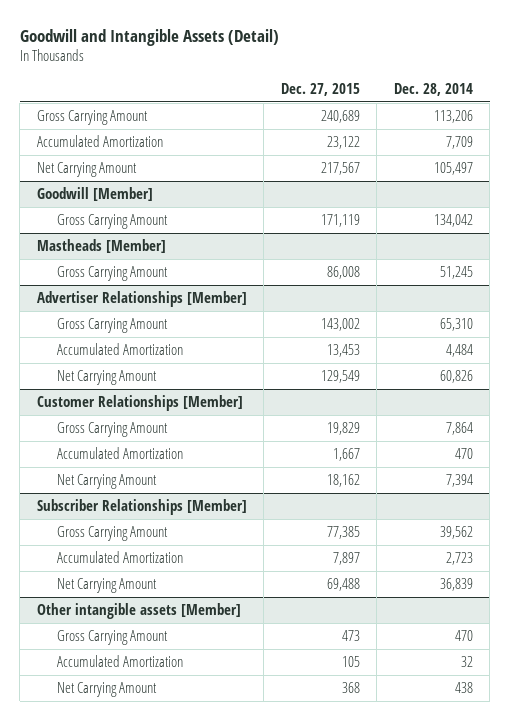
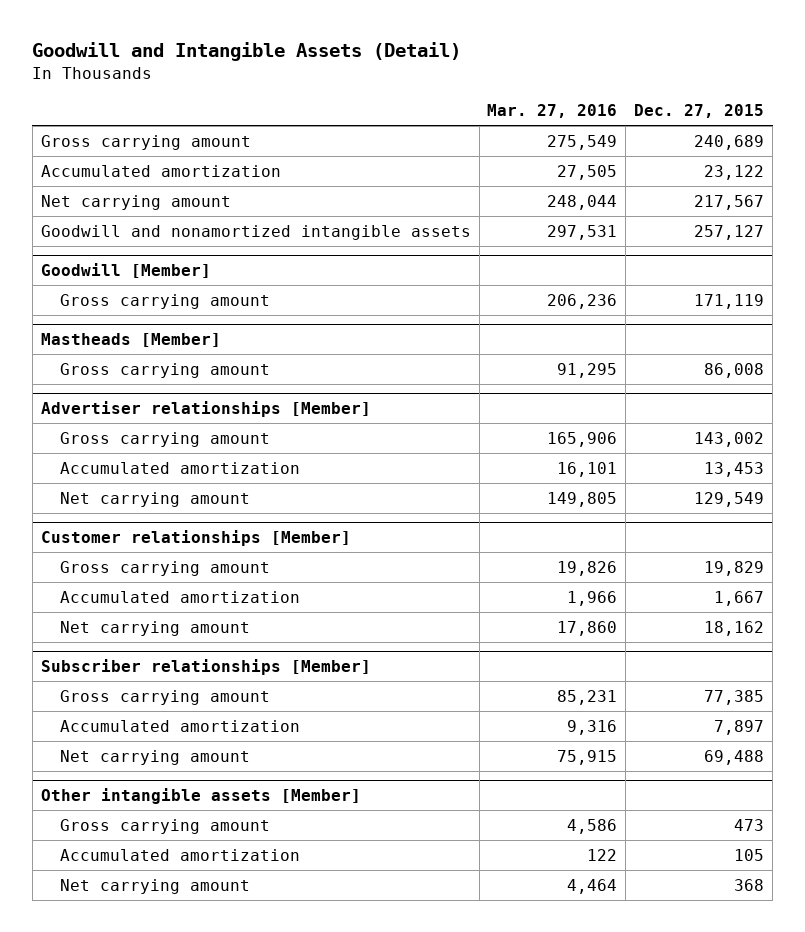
[393,82,473,96] Dec. 28, 2014 -> none
none -> [487,104,618,119] Mar. 27, 2016
[36,110,148,126] Gross Carrying Amount -> [40,134,251,150] Gross carrying amount
[36,135,163,148] Accumulated Amortization -> [40,164,281,177] Accumulated amortization
[36,162,137,178] Net Carrying Amount -> [40,194,231,210] Net carrying amount
none -> [40,224,471,240] Goodwill and nonamortized intangible assets
[56,214,168,230] Gross Carrying Amount -> [59,293,270,309] Gross carrying amount
[56,266,168,282] Gross Carrying Amount -> [59,362,270,378] Gross carrying amount
[36,291,247,308] Advertiser Relationships [Member] -> [40,401,371,418] Advertiser relationships [Member]
[56,318,168,334] Gross Carrying Amount -> [59,431,270,447] Gross carrying amount
[56,343,183,356] Accumulated Amortization -> [59,461,300,474] Accumulated amortization
[56,370,157,386] Net Carrying Amount -> [59,491,250,507] Net carrying amount
[36,395,243,412] Customer Relationships [Member] -> [40,530,351,547] Customer relationships [Member]
[56,422,168,438] Gross Carrying Amount -> [59,560,270,576] Gross carrying amount
[56,447,183,460] Accumulated Amortization -> [59,590,300,603] Accumulated amortization
[56,474,157,490] Net Carrying Amount -> [59,620,250,636] Net carrying amount
[36,499,247,516] Subscriber Relationships [Member] -> [40,659,371,676] Subscriber relationships [Member]
[56,526,168,542] Gross Carrying Amount -> [59,689,270,705] Gross carrying amount
[56,551,183,564] Accumulated Amortization -> [59,719,300,732] Accumulated amortization
[56,578,157,594] Net Carrying Amount -> [59,749,250,765] Net carrying amount
[56,630,168,646] Gross Carrying Amount -> [59,818,270,834] Gross carrying amount
[56,655,183,668] Accumulated Amortization -> [59,848,300,861] Accumulated amortization
[56,682,157,698] Net Carrying Amount -> [59,878,250,894] Net carrying amount

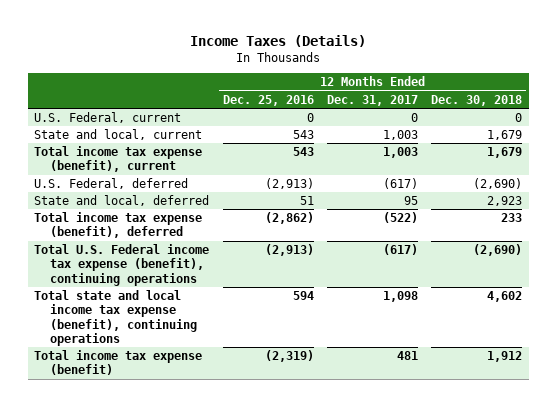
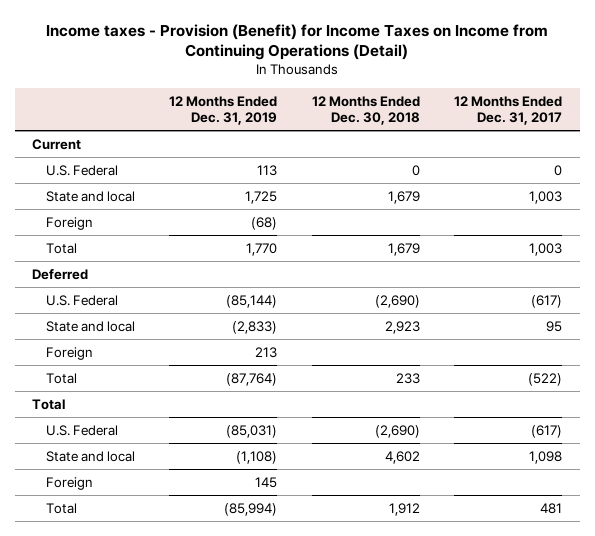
[190,34,367,47] Income Taxes (Details) -> [46,23,549,61] Income taxes - Provision (Benefit) for Income Taxes on Income from Continuing Operations (Detail)
[222,94,314,106] Dec. 25, 2016 -> none
none -> [169,95,278,125] 12 Months Ended Dec. 31, 2019
none -> [32,138,82,150] Current
[34,111,182,123] U.S. Federal, current -> [45,164,118,176] U.S. Federal
[34,128,203,140] State and local, current -> [45,190,135,202] State and local
none -> [45,216,93,230] Foreign
[34,145,203,173] Total income tax expense (benefit), current -> [45,242,77,254] Total
none -> [32,268,89,280] Deferred
[34,177,189,189] U.S. Federal, deferred -> [45,294,118,306] U.S. Federal
[34,194,210,206] State and local, deferred -> [45,320,135,332] State and local
none -> [45,346,93,360] Foreign
[34,211,203,239] Total income tax expense (benefit), deferred -> [45,372,77,384] Total
none -> [32,398,66,410] Total
[34,243,210,286] Total U.S. Federal income tax expense (benefit), continuing operations -> [45,424,118,436] U.S. Federal
[34,289,198,346] Total state and local income tax expense (benefit), continuing operations -> [45,450,135,462] State and local
none -> [45,476,93,490] Foreign
[34,349,203,376] Total income tax expense (benefit) -> [45,502,77,514] Total

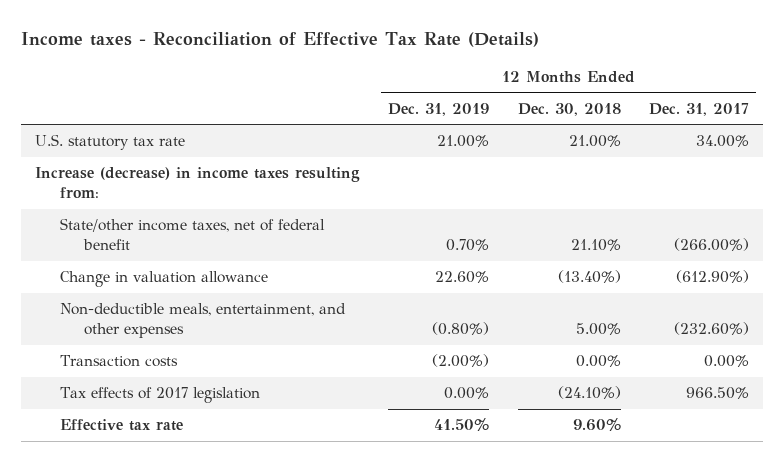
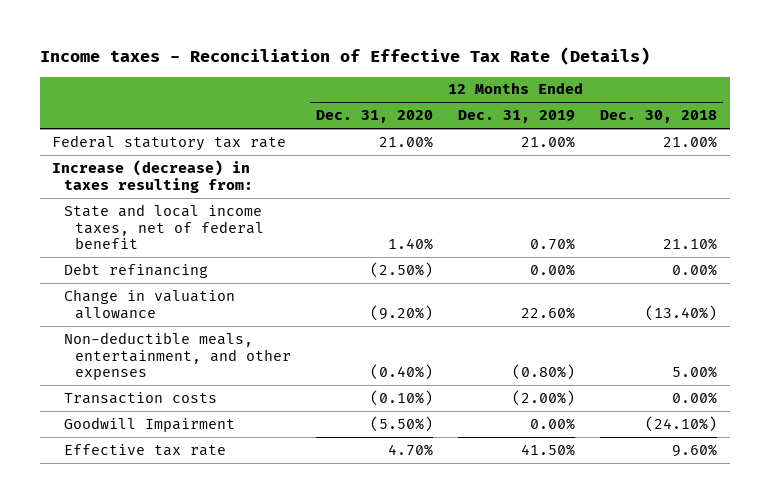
[649,102,750,116] Dec. 31, 2017 -> none
none -> [315,110,433,124] Dec. 31, 2020
[35,134,186,151] U.S. statutory tax rate -> [52,134,287,151] Federal statutory tax rate
[35,167,361,199] Increase (decrease) in income taxes resulting from: -> [52,159,253,193] Increase (decrease) in taxes resulting from:
[59,218,325,251] State/other income taxes, net of federal benefit -> [63,203,264,250] State and local income taxes, net of federal benefit
none -> [63,262,208,278] Debt refinancing
[59,387,260,404] Tax effects of 2017 legislation -> [63,416,235,432] Goodwill Impairment

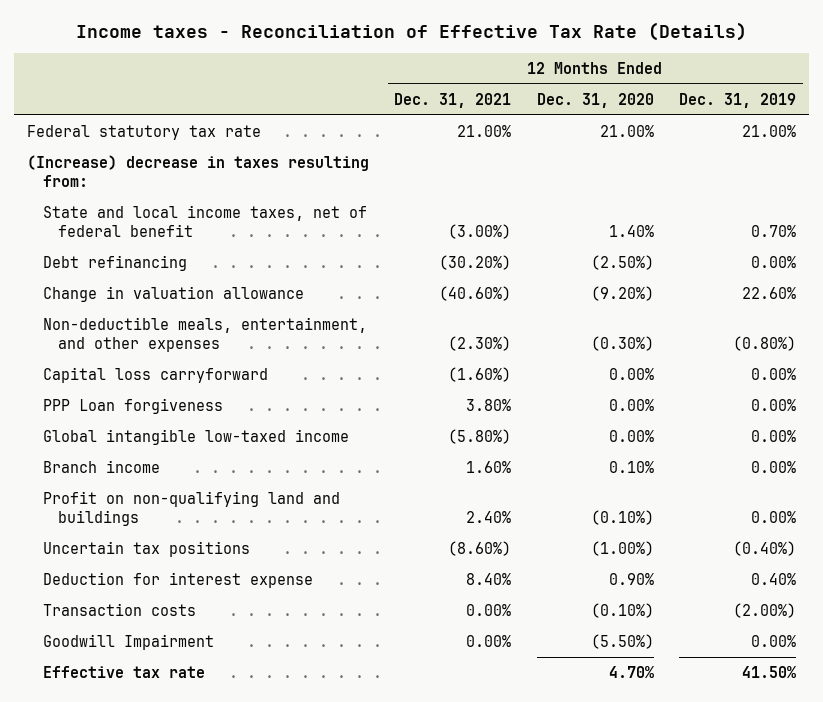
[600,110,718,124] Dec. 30, 2018 -> none
none -> [394,92,512,108] Dec. 31, 2021
[52,159,253,193] Increase (decrease) in taxes resulting from: -> [26,154,369,187] (Increase) decrease in taxes resulting from:
[369,364,433,381] (0.40%) -> [590,335,654,351] (0.30%)
none -> [42,366,268,383] Capital loss carryforward
none -> [42,397,223,414] PPP Loan forgiveness
none -> [42,428,349,445] Global intangible low-taxed income
none -> [42,459,160,473] Branch income
none -> [42,490,340,526] Profit on non-qualifying land and buildings
none -> [42,540,250,557] Uncertain tax positions
none -> [42,571,313,588] Deduction for interest expense

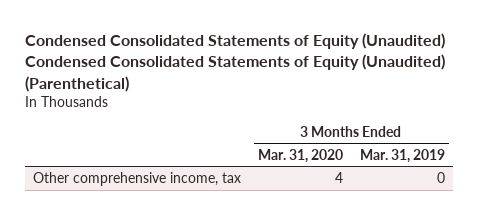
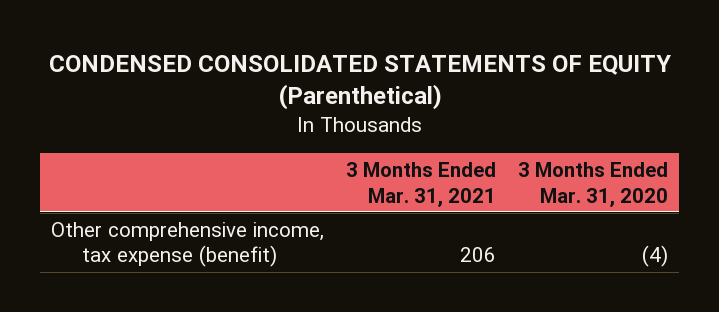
[24,33,445,92] Condensed Consolidated Statements of Equity (Unaudited) Condensed Consolidated Statements of Equity (Unaudited) (Parenthetical) -> [48,55,671,111] CONDENSED CONSOLIDATED STATEMENTS OF EQUITY (Parenthetical)
[359,148,445,163] Mar. 31, 2019 -> none
none -> [346,162,497,207] 3 Months Ended Mar. 31, 2021
[33,172,242,187] Other comprehensive income, tax -> [50,222,324,268] Other comprehensive income, tax expense (benefit)
[335,172,344,184] 4 -> [642,245,669,268] (4)

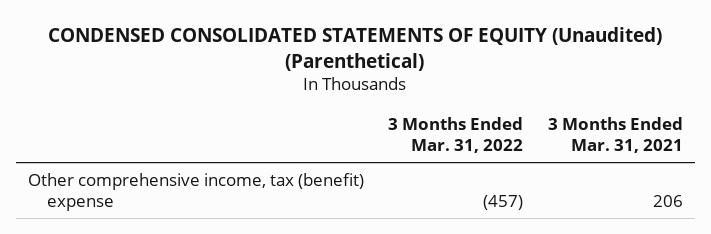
[48,55,671,111] CONDENSED CONSOLIDATED STATEMENTS OF EQUITY (Parenthetical) -> [48,26,663,71] CONDENSED CONSOLIDATED STATEMENTS OF EQUITY (Unaudited) (Parenthetical)
[518,162,669,207] 3 Months Ended Mar. 31, 2020 -> none
none -> [388,117,524,154] 3 Months Ended Mar. 31, 2022
[50,222,324,268] Other comprehensive income, tax expense (benefit) -> [28,173,365,212] Other comprehensive income, tax (benefit) expense

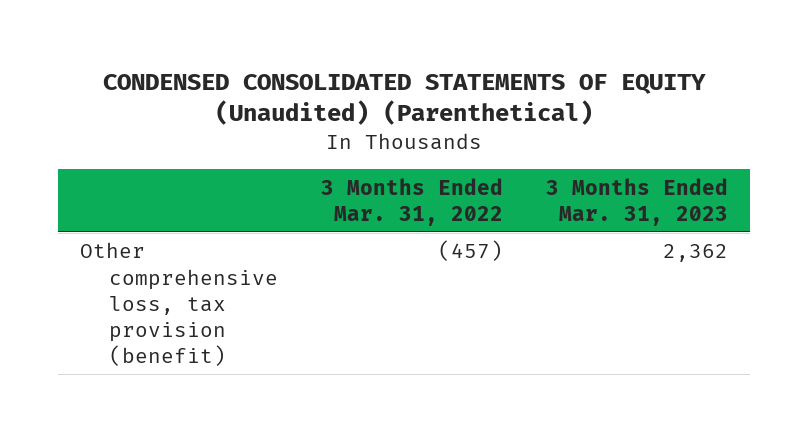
[547,117,683,154] 3 Months Ended Mar. 31, 2021 -> none
none -> [546,177,729,226] 3 Months Ended Mar. 31, 2023
[28,173,365,212] Other comprehensive income, tax (benefit) expense -> [79,242,278,367] Other comprehensive loss, tax provision (benefit)

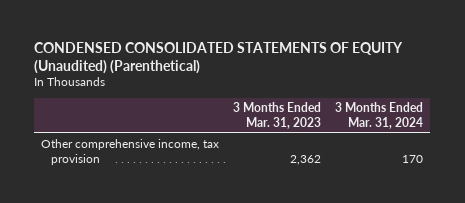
[321,177,504,226] 3 Months Ended Mar. 31, 2022 -> none
none -> [335,102,424,129] 3 Months Ended Mar. 31, 2024
[79,242,278,367] Other comprehensive loss, tax provision (benefit) -> [41,139,220,166] Other comprehensive income, tax provision

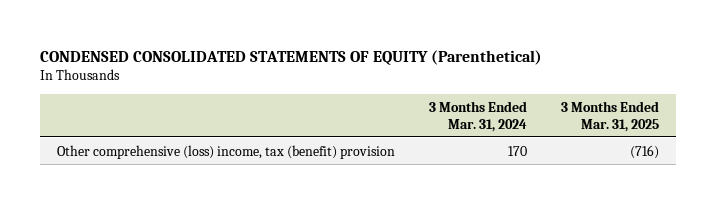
[34,41,404,74] CONDENSED CONSOLIDATED STATEMENTS OF EQUITY (Unaudited) (Parenthetical) -> [40,49,543,65] CONDENSED CONSOLIDATED STATEMENTS OF EQUITY (Parenthetical)
[233,102,322,129] 3 Months Ended Mar. 31, 2023 -> none
none -> [561,100,660,132] 3 Months Ended Mar. 31, 2025
[41,139,220,166] Other comprehensive income, tax provision -> [57,144,396,159] Other comprehensive (loss) income, tax (benefit) provision

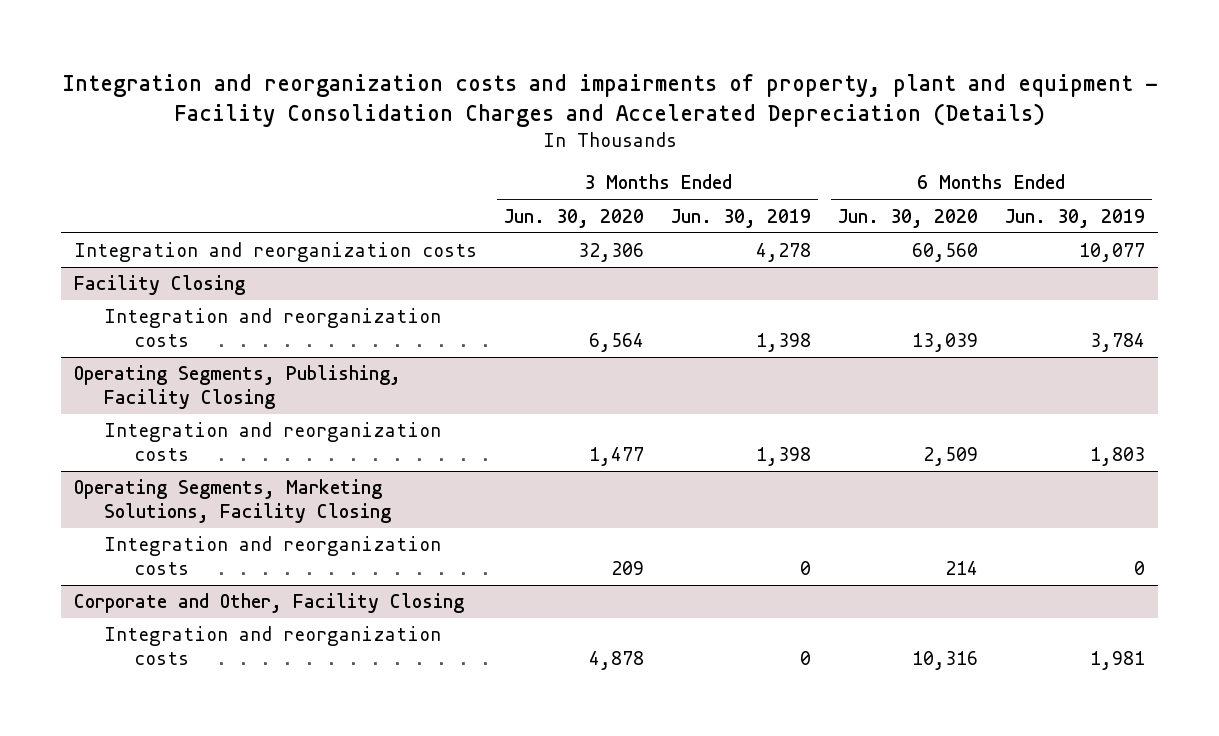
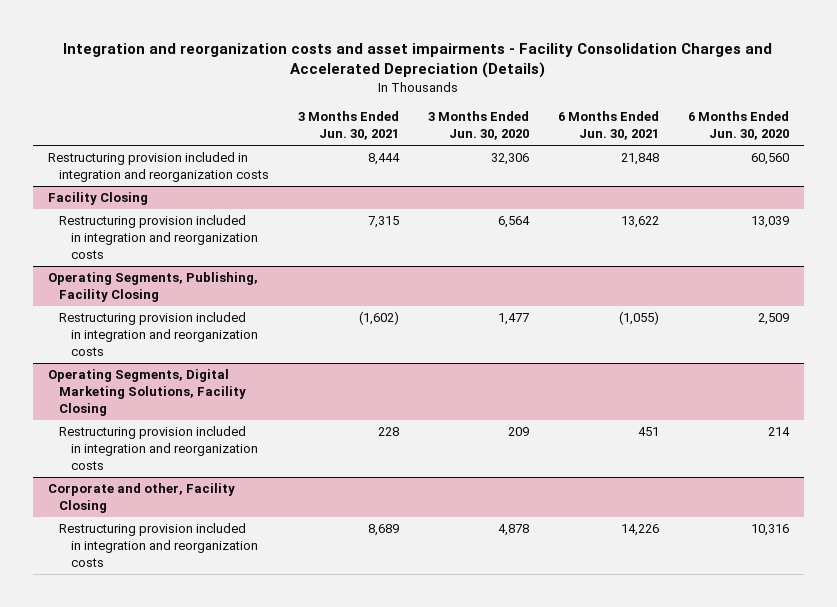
[61,73,1158,127] Integration and reorganization costs and impairments of property, plant and equipment - Facility Consolidation Charges and Accelerated Depreciation (Details) -> [63,42,773,79] Integration and reorganization costs and asset impairments - Facility Consolidation Charges and Accelerated Depreciation (Details)
[671,208,812,228] Jun. 30, 2019 -> none
[1004,208,1145,228] Jun. 30, 2019 -> none
none -> [298,111,400,141] 3 Months Ended Jun. 30, 2021
none -> [558,111,660,141] 6 Months Ended Jun. 30, 2021
[74,242,478,263] Integration and reorganization costs -> [47,152,270,183] Restructuring provision included in integration and reorganization costs
[103,308,441,347] Integration and reorganization costs -> [59,215,258,260] Restructuring provision included in integration and reorganization costs
[103,422,441,461] Integration and reorganization costs -> [59,312,258,357] Restructuring provision included in integration and reorganization costs
[74,479,391,523] Operating Segments, Marketing Solutions, Facility Closing -> [47,369,247,417] Operating Segments, Digital Marketing Solutions, Facility Closing
[103,536,441,575] Integration and reorganization costs -> [59,426,258,471] Restructuring provision included in integration and reorganization costs
[74,593,465,614] Corporate and Other, Facility Closing -> [47,483,235,514] Corporate and other, Facility Closing
[103,626,441,665] Integration and reorganization costs -> [59,523,258,568] Restructuring provision included in integration and reorganization costs

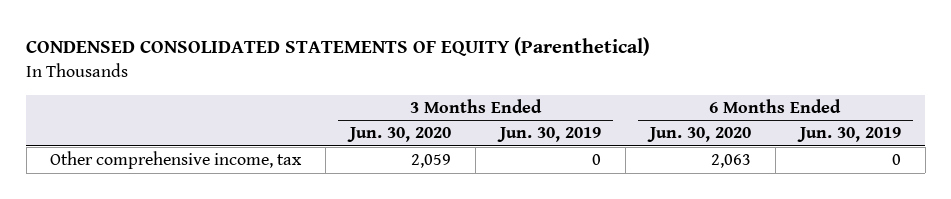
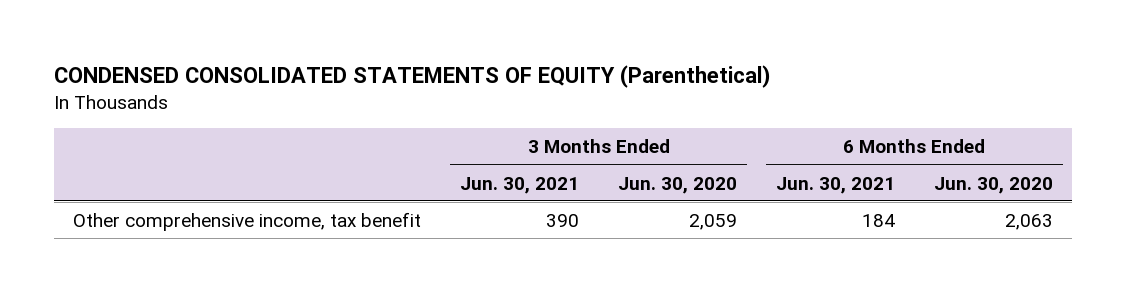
[497,127,602,143] Jun. 30, 2019 -> none
[796,127,901,143] Jun. 30, 2019 -> none
none -> [460,176,580,194] Jun. 30, 2021
none -> [775,176,895,194] Jun. 30, 2021
[50,151,303,170] Other comprehensive income, tax -> [73,211,422,231] Other comprehensive income, tax benefit

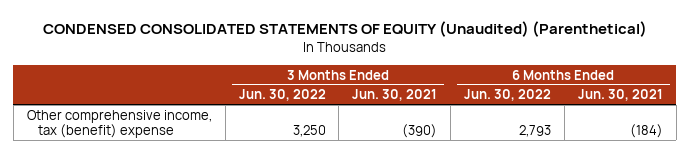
[53,65,771,89] CONDENSED CONSOLIDATED STATEMENTS OF EQUITY (Parenthetical) -> [42,20,647,37] CONDENSED CONSOLIDATED STATEMENTS OF EQUITY (Unaudited) (Parenthetical)
[618,176,738,194] Jun. 30, 2020 -> none
[933,176,1053,194] Jun. 30, 2020 -> none
none -> [238,89,326,102] Jun. 30, 2022
none -> [464,89,552,102] Jun. 30, 2022
[73,211,422,231] Other comprehensive income, tax benefit -> [26,109,212,138] Other comprehensive income, tax (benefit) expense
[546,213,580,227] 390 -> [402,123,438,138] (390)
[861,213,895,227] 184 -> [629,123,663,138] (184)

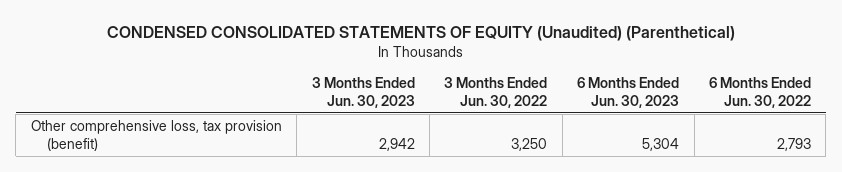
[352,89,438,102] Jun. 30, 2021 -> none
[577,89,663,102] Jun. 30, 2021 -> none
none -> [311,76,415,108] 3 Months Ended Jun. 30, 2023
none -> [577,76,680,108] 6 Months Ended Jun. 30, 2023
[26,109,212,138] Other comprehensive income, tax (benefit) expense -> [30,120,282,151] Other comprehensive loss, tax provision (benefit)

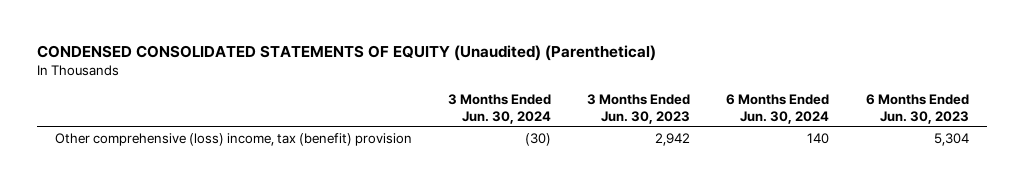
[444,76,548,108] 3 Months Ended Jun. 30, 2022 -> none
[709,76,812,108] 6 Months Ended Jun. 30, 2022 -> none
none -> [447,93,551,125] 3 Months Ended Jun. 30, 2024
none -> [726,93,830,125] 6 Months Ended Jun. 30, 2024
[30,120,282,151] Other comprehensive loss, tax provision (benefit) -> [54,133,412,147] Other comprehensive (loss) income, tax (benefit) provision

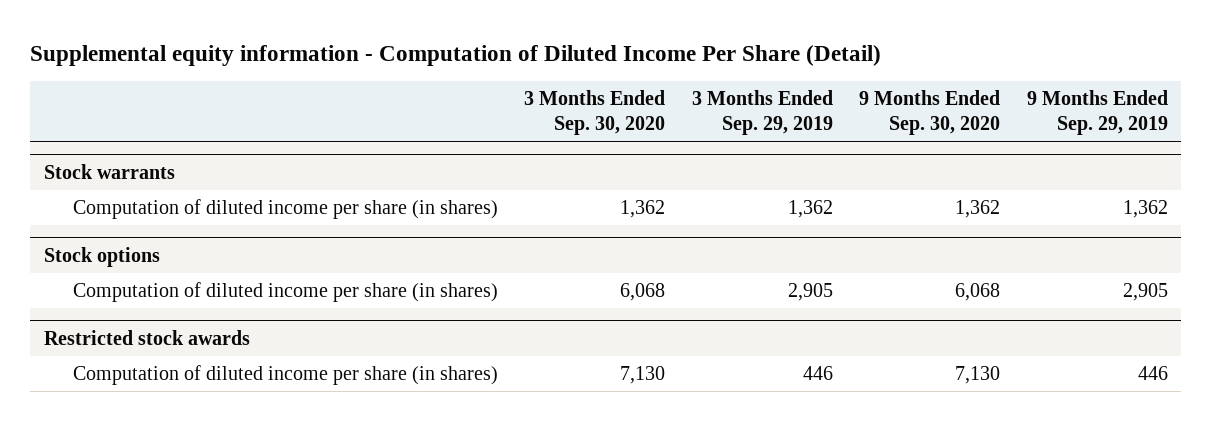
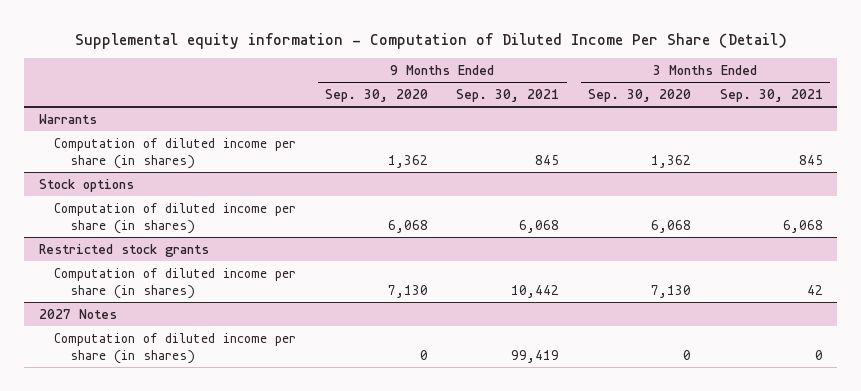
[691,89,833,136] 3 Months Ended Sep. 29, 2019 -> none
[1026,89,1168,136] 9 Months Ended Sep. 29, 2019 -> none
none -> [456,88,560,102] Sep. 30, 2021
none -> [719,88,823,102] Sep. 30, 2021
[43,163,175,179] Stock warrants -> [38,113,97,124] Warrants
[43,329,250,345] Restricted stock awards -> [38,243,209,257] Restricted stock grants
none -> [38,308,117,319] 2027 Notes
none -> [54,332,297,364] Computation of diluted income per share (in shares)

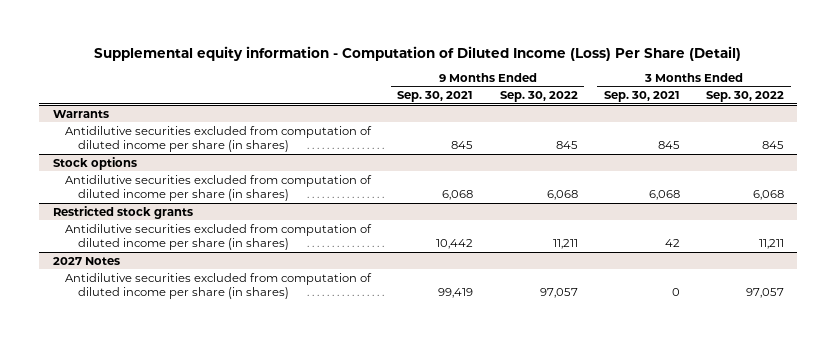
[74,33,787,50] Supplemental equity information - Computation of Diluted Income Per Share (Detail) -> [94,45,742,61] Supplemental equity information - Computation of Diluted Income (Loss) Per Share (Detail)
[324,88,428,102] Sep. 30, 2020 -> none
[588,88,692,102] Sep. 30, 2020 -> none
none -> [499,91,578,103] Sep. 30, 2022
none -> [706,91,785,103] Sep. 30, 2022
[54,137,297,169] Computation of diluted income per share (in shares) -> [65,125,373,153] Antidilutive securities excluded from computation of diluted income per share (in shares)
[54,202,297,234] Computation of diluted income per share (in shares) -> [65,174,373,202] Antidilutive securities excluded from computation of diluted income per share (in shares)
[54,267,297,299] Computation of diluted income per share (in shares) -> [65,223,373,251] Antidilutive securities excluded from computation of diluted income per share (in shares)
[54,332,297,364] Computation of diluted income per share (in shares) -> [65,272,373,300] Antidilutive securities excluded from computation of diluted income per share (in shares)

